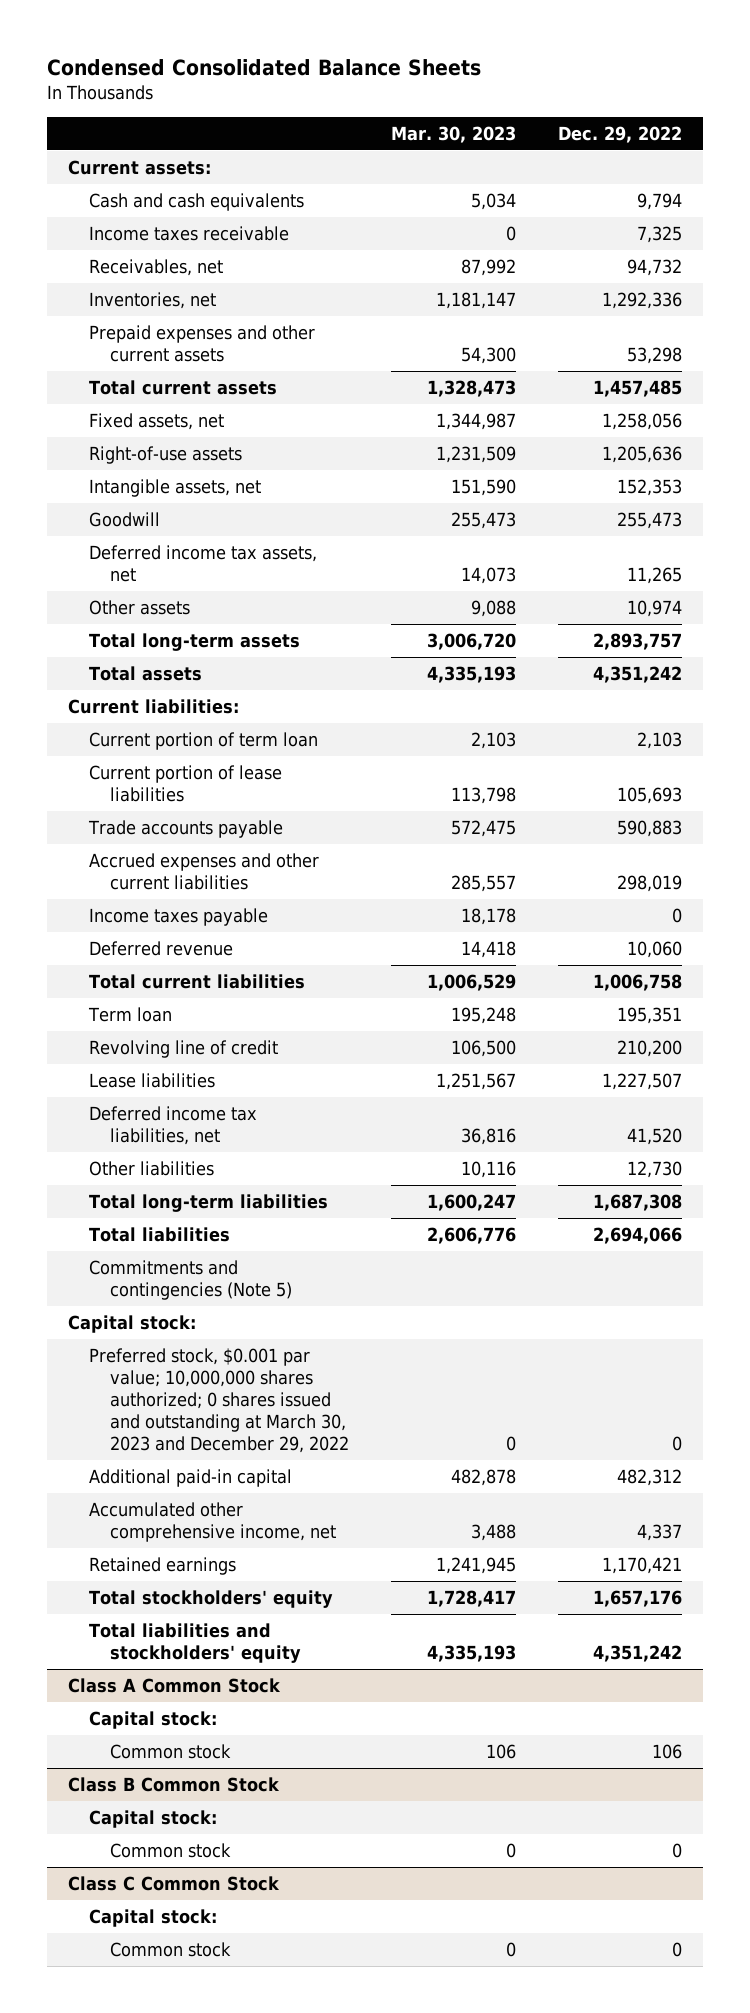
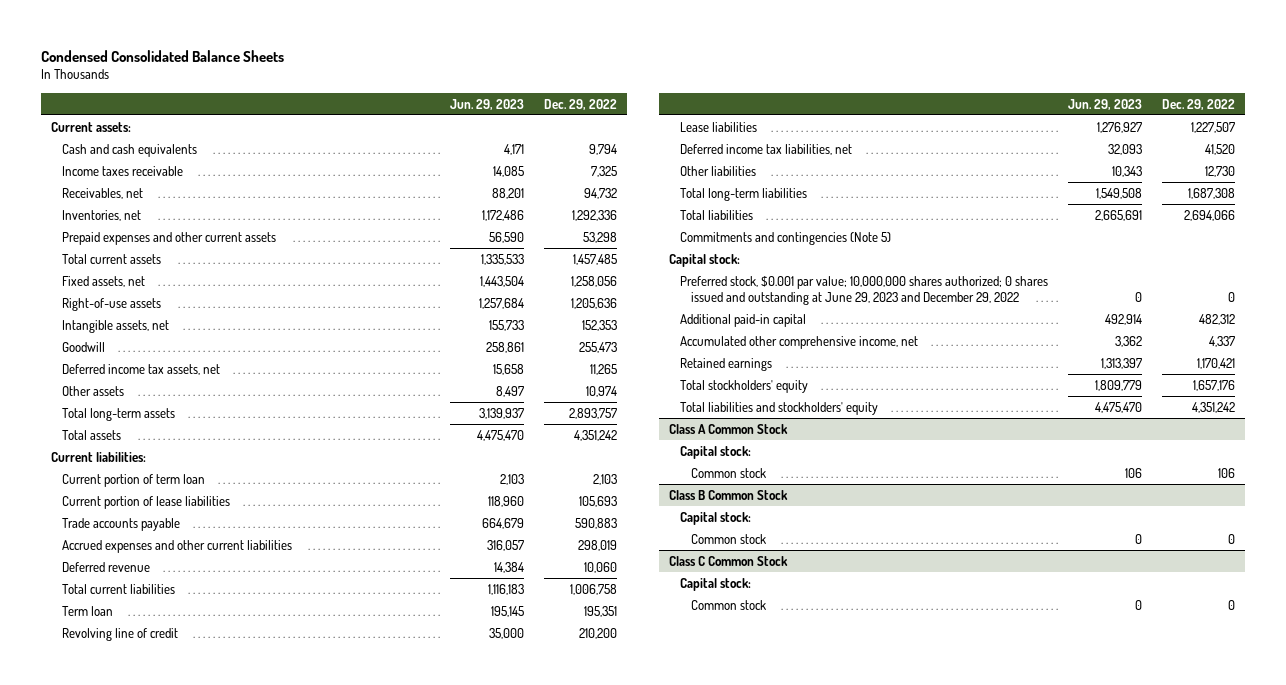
[390,125,516,143] Mar. 30, 2023 -> none
none -> [449,98,524,110] Jun. 29, 2023
[88,907,268,926] Income taxes payable -> none
[88,1347,349,1454] Preferred stock, $0.001 par value; 10,000,000 shares authorized; 0 shares issued and outstanding at March 30, 2023 and December 29, 2022 -> [680,275,1049,305] Preferred stock, $0.001 par value; 10,000,000 shares authorized; 0 shares issued and outstanding at June 29, 2023 and December 29, 2022

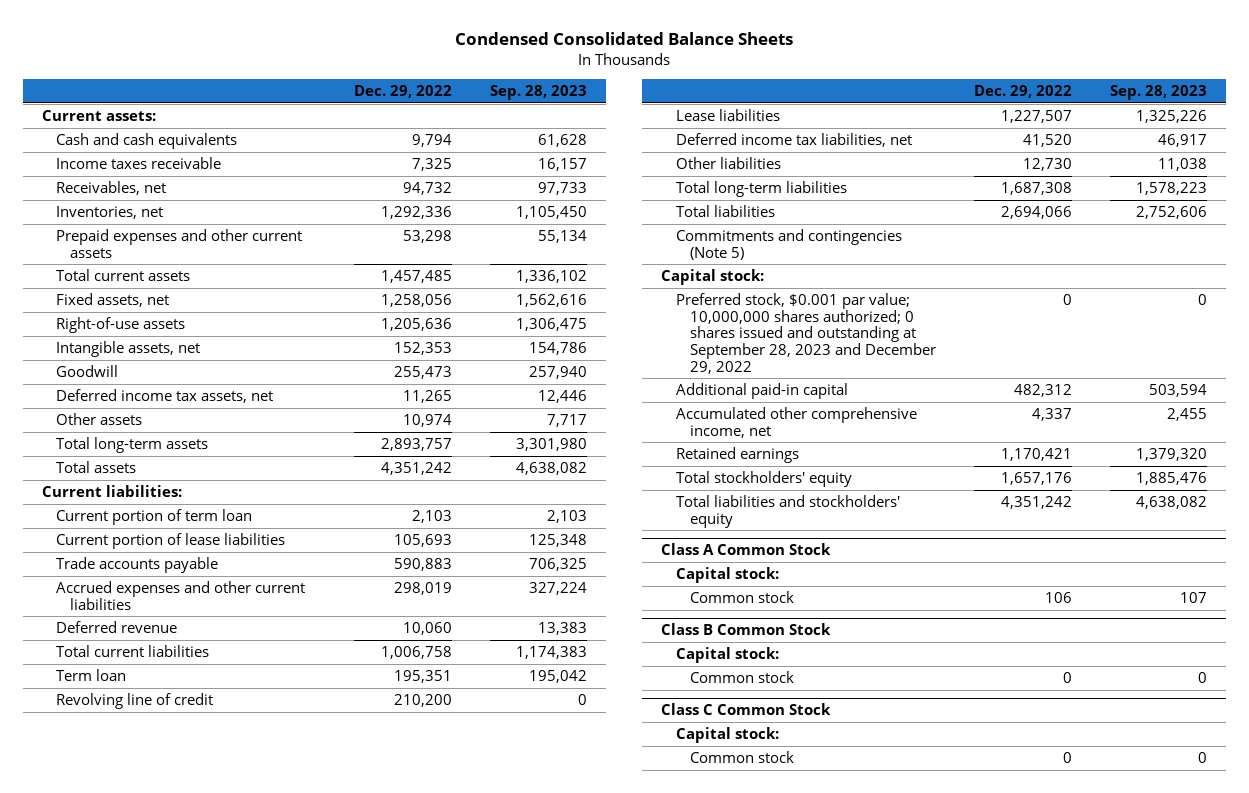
[449,98,524,110] Jun. 29, 2023 -> none
none -> [490,84,588,100] Sep. 28, 2023
[680,275,1049,305] Preferred stock, $0.001 par value; 10,000,000 shares authorized; 0 shares issued and outstanding at June 29, 2023 and December 29, 2022 -> [675,292,937,374] Preferred stock, $0.001 par value; 10,000,000 shares authorized; 0 shares issued and outstanding at September 28, 2023 and December 29, 2022

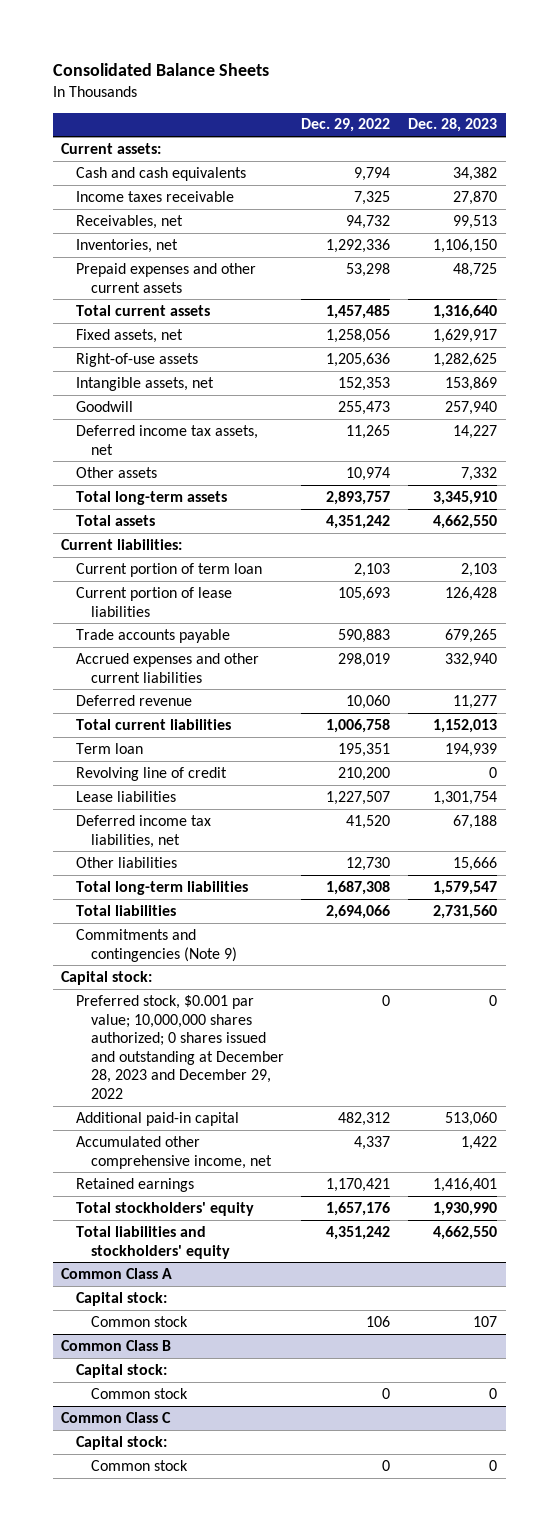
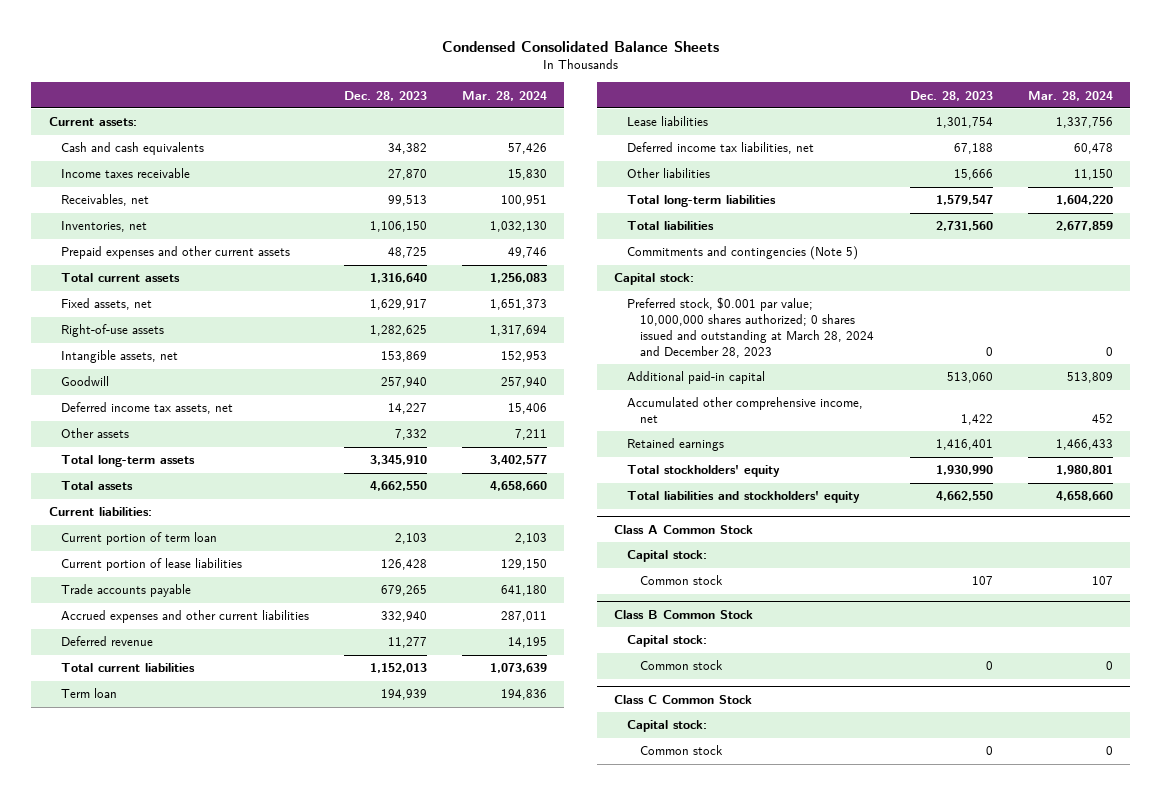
[52,63,269,77] Consolidated Balance Sheets -> [441,40,719,52] Condensed Consolidated Balance Sheets
[301,118,391,133] Dec. 29, 2022 -> none
none -> [461,90,547,101] Mar. 28, 2024
[76,766,228,781] Revolving line of credit -> none
[76,928,237,962] Commitments and contingencies (Note 9) -> [627,246,859,261] Commitments and contingencies (Note 5)
[76,994,284,1099] Preferred stock, $0.001 par value; 10,000,000 shares authorized; 0 shares issued and outstanding at December 28, 2023 and December 29, 2022 -> [627,297,874,358] Preferred stock, $0.001 par value; 10,000,000 shares authorized; 0 shares issued and outstanding at March 28, 2024 and December 28, 2023
[61,1267,173,1279] Common Class A -> [614,525,754,535] Class A Common Stock
[61,1339,172,1351] Common Class B -> [614,610,754,620] Class B Common Stock
[61,1411,172,1423] Common Class C -> [614,695,753,705] Class C Common Stock

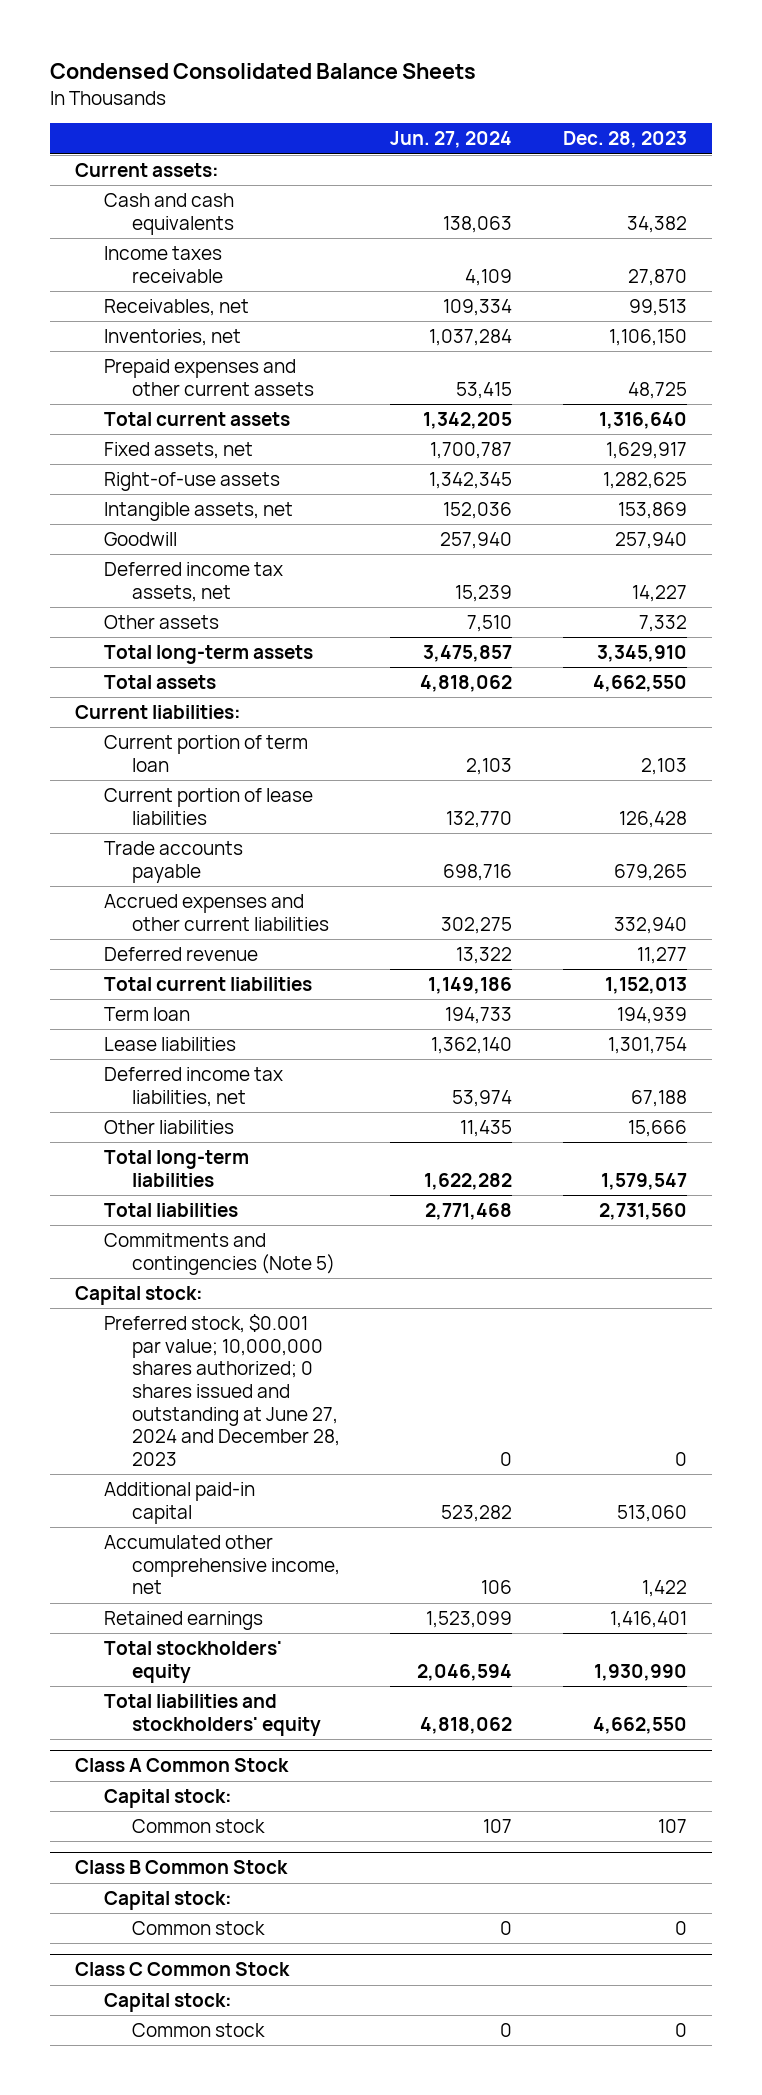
[461,90,547,101] Mar. 28, 2024 -> none
none -> [390,131,513,149] Jun. 27, 2024
[627,297,874,358] Preferred stock, $0.001 par value; 10,000,000 shares authorized; 0 shares issued and outstanding at March 28, 2024 and December 28, 2023 -> [103,1314,340,1466] Preferred stock, $0.001 par value; 10,000,000 shares authorized; 0 shares issued and outstanding at June 27, 2024 and December 28, 2023

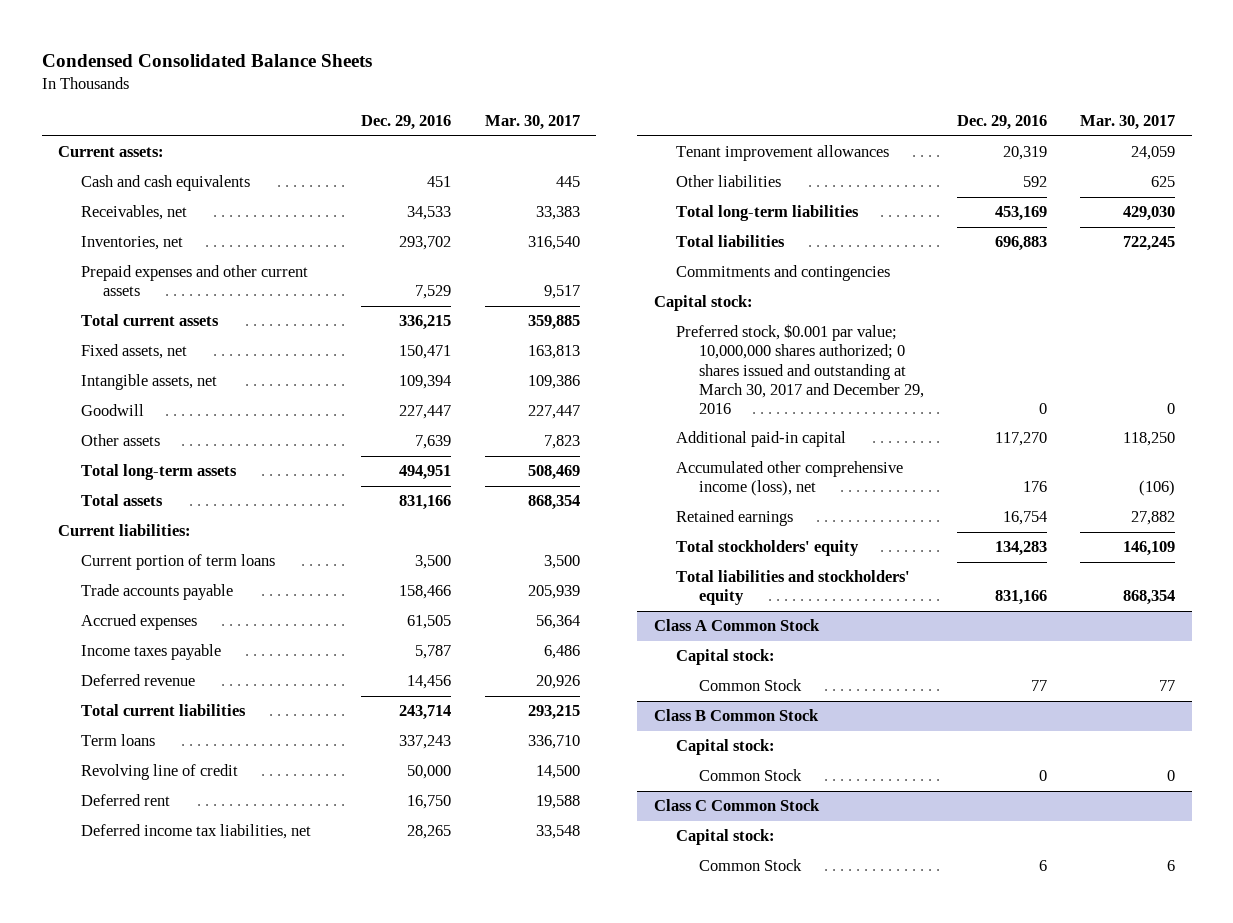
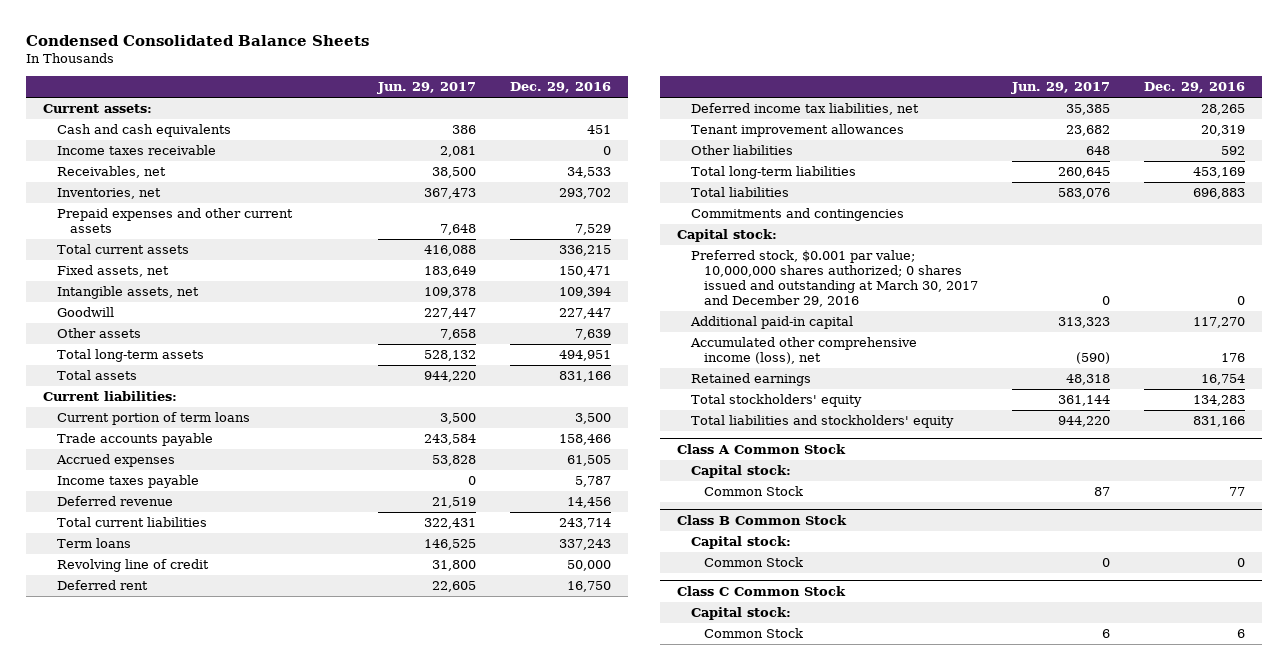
[484,115,580,131] Mar. 30, 2017 -> none
none -> [377,82,477,95] Jun. 29, 2017
none -> [56,145,216,156] Income taxes receivable

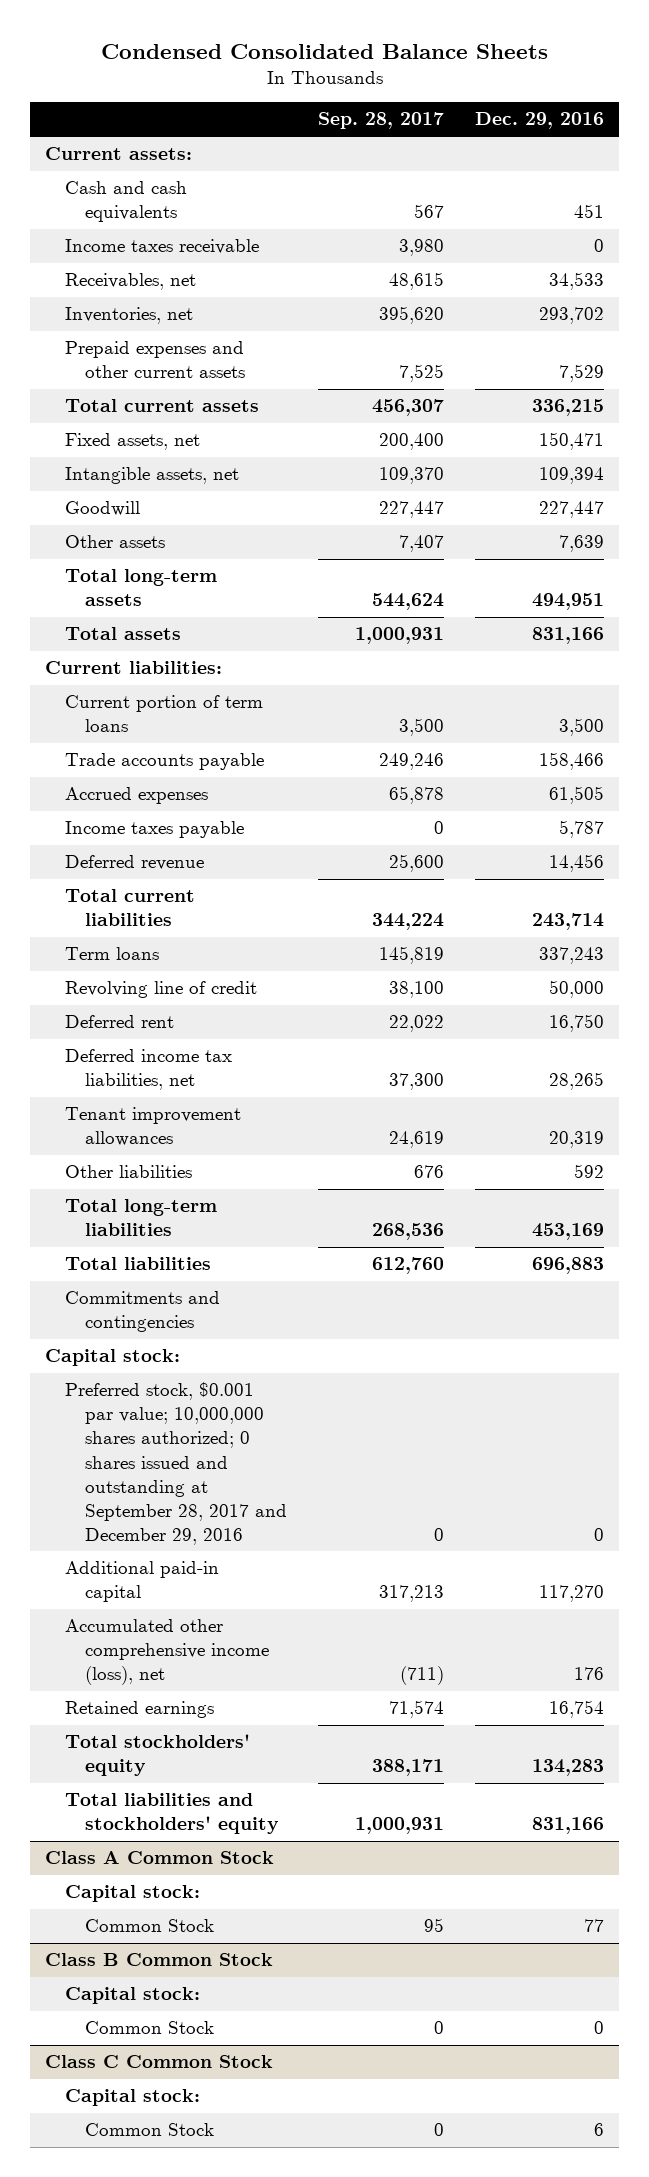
[377,82,477,95] Jun. 29, 2017 -> none
none -> [318,112,445,130] Sep. 28, 2017
[690,250,979,308] Preferred stock, $0.001 par value; 10,000,000 shares authorized; 0 shares issued and outstanding at March 30, 2017 and December 29, 2016 -> [65,1382,288,1545] Preferred stock, $0.001 par value; 10,000,000 shares authorized; 0 shares issued and outstanding at September 28, 2017 and December 29, 2016

